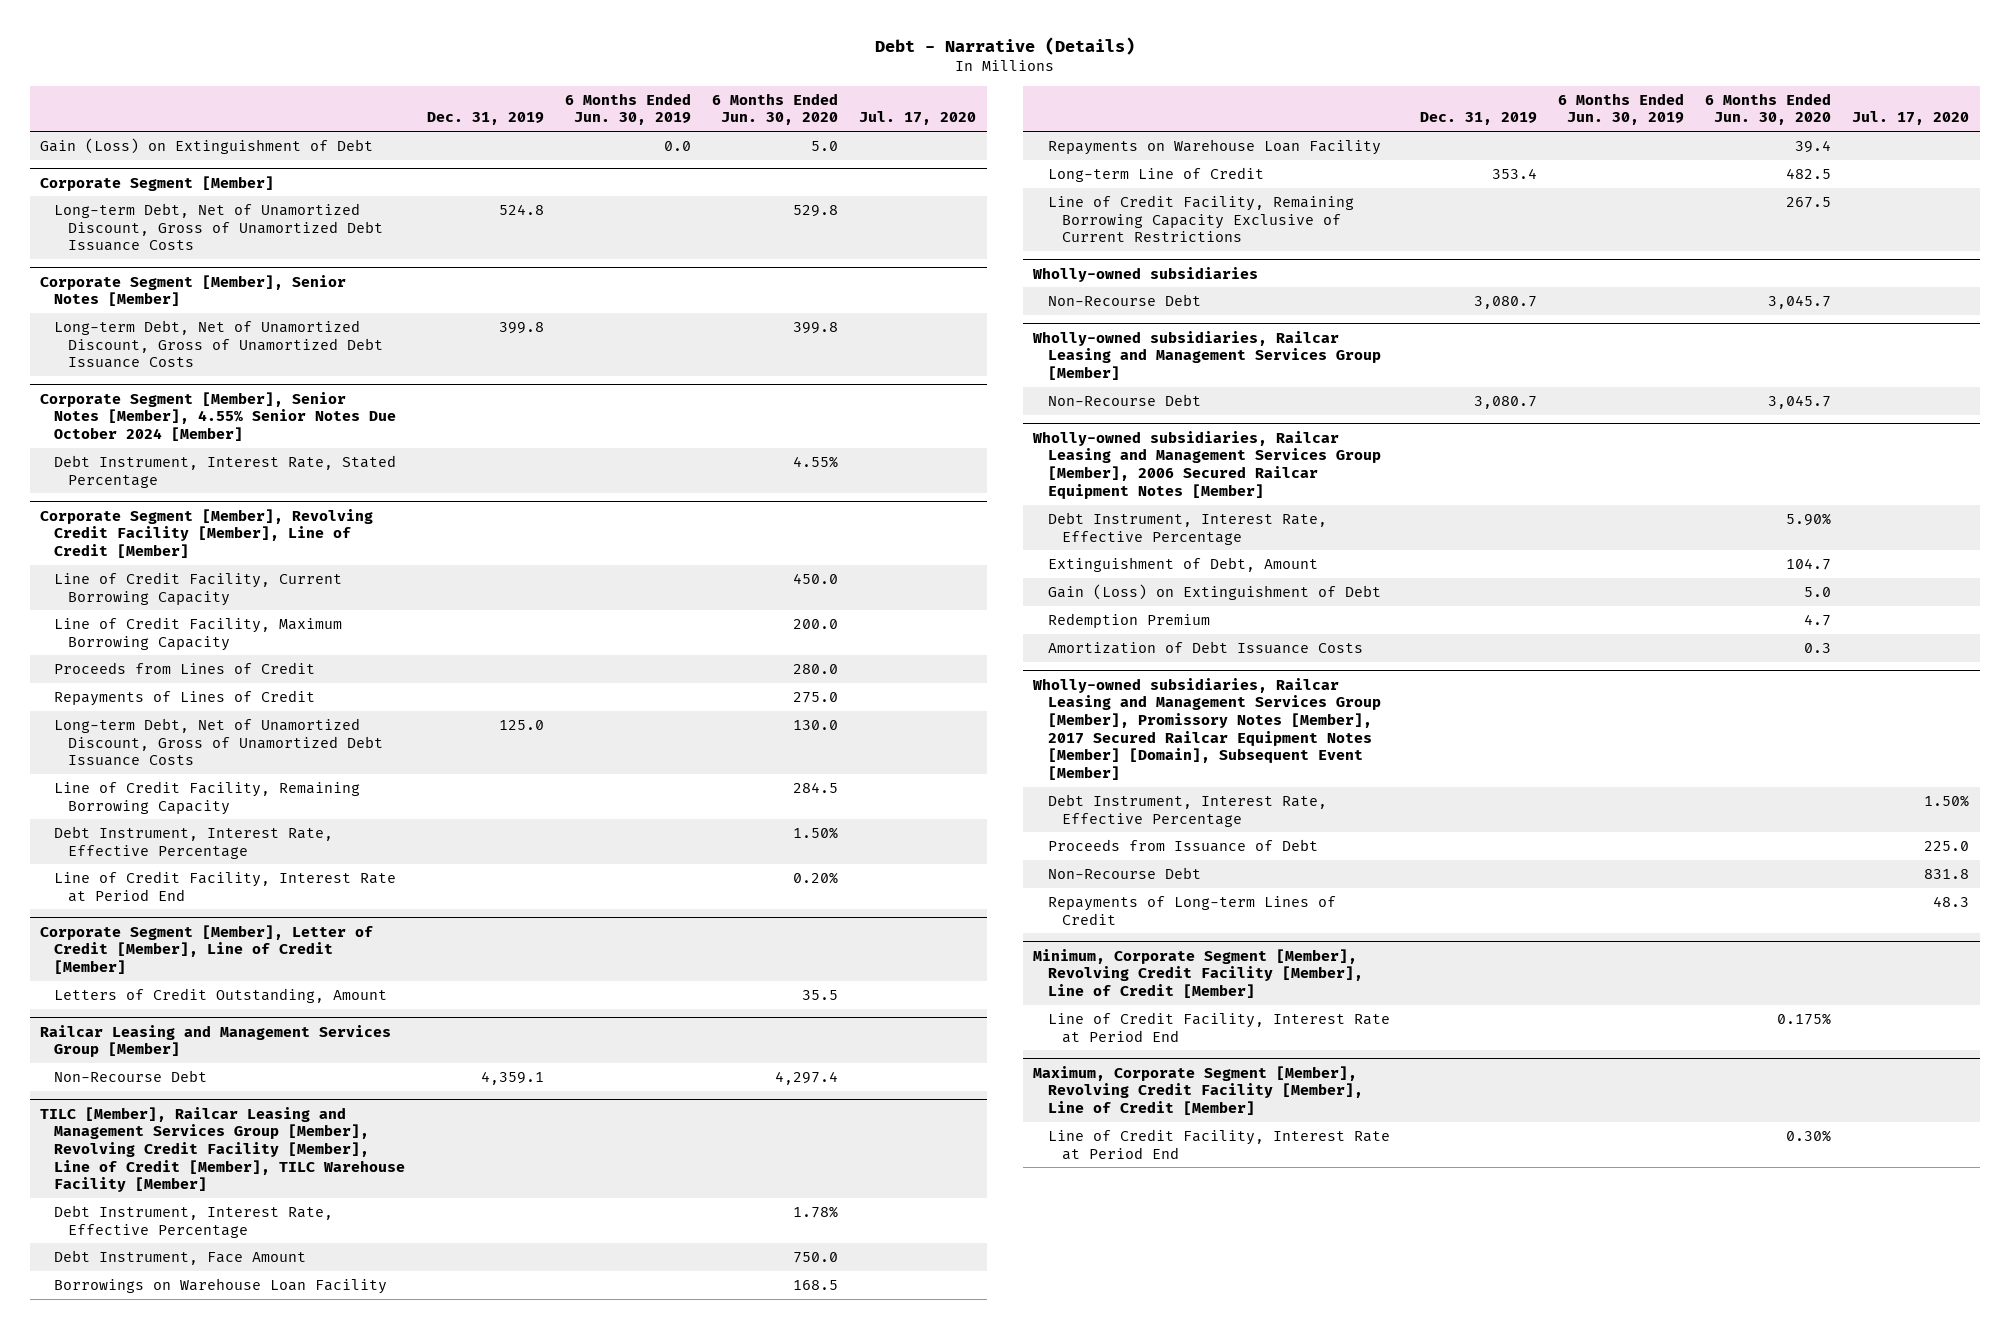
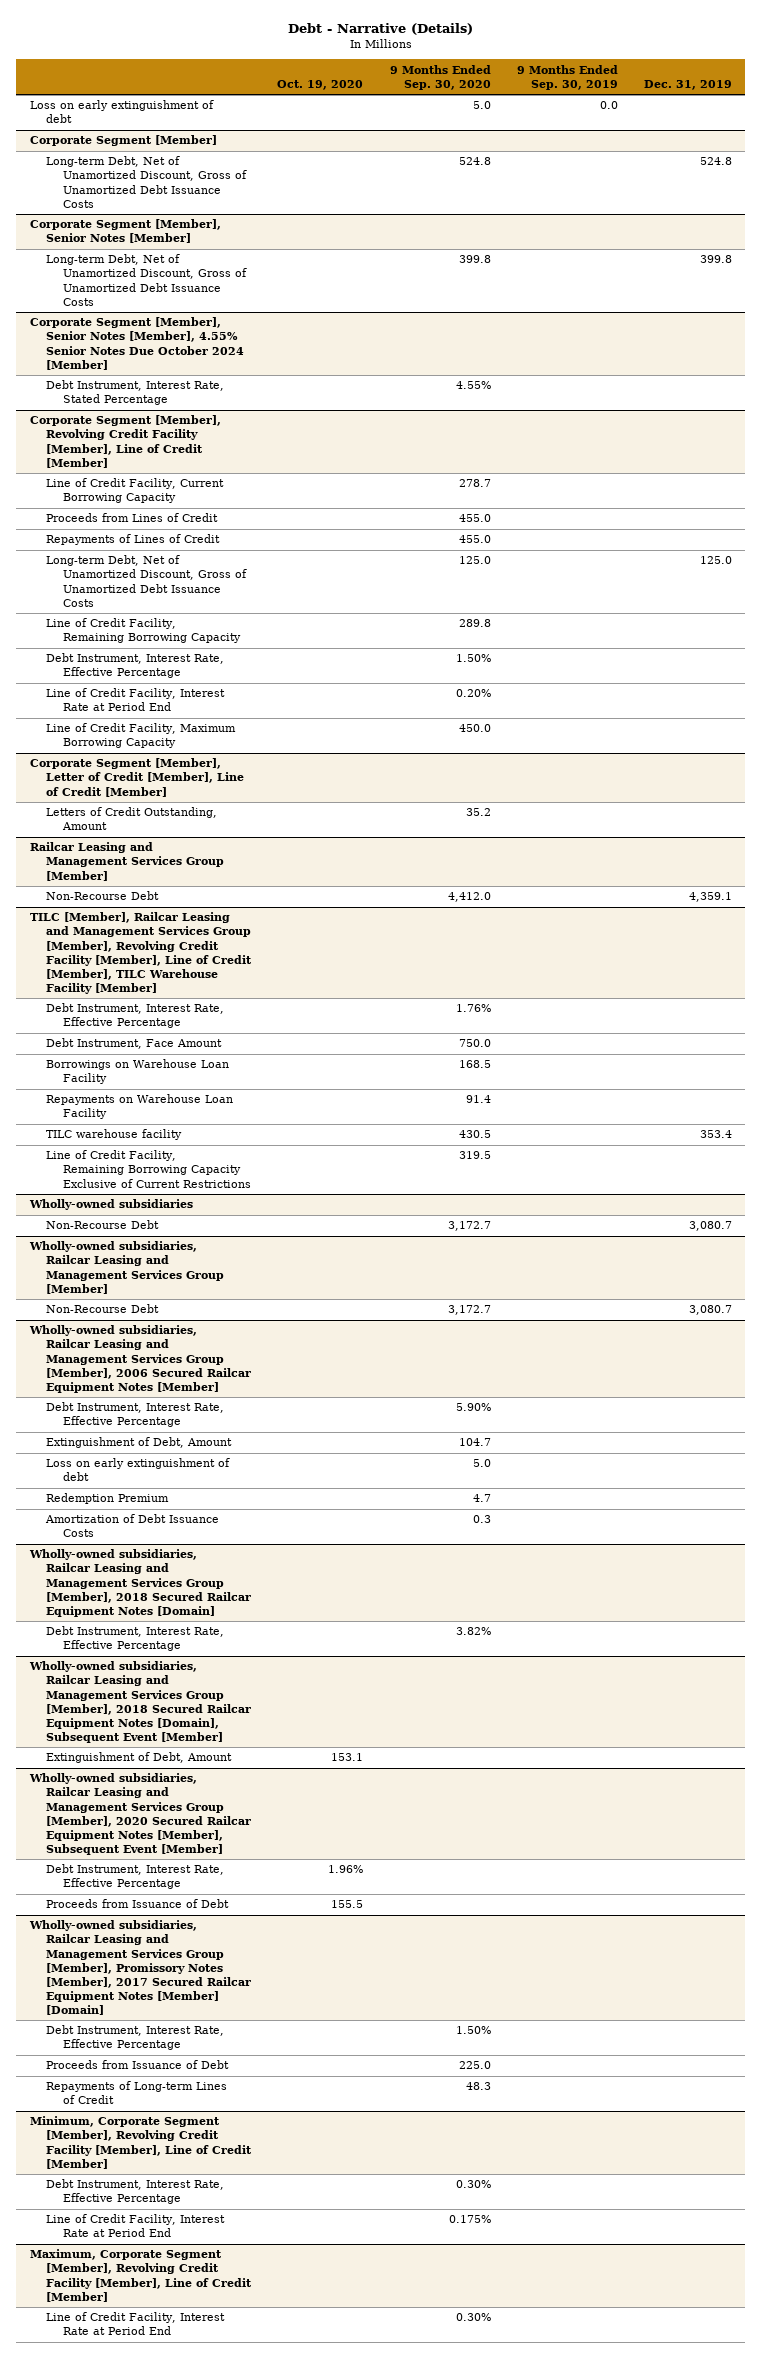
[564,92,691,126] 6 Months Ended Jun. 30, 2019 -> none
[711,92,838,126] 6 Months Ended Jun. 30, 2020 -> none
[859,111,977,126] Jul. 17, 2020 -> none
none -> [277,79,364,90] Oct. 19, 2020
none -> [389,64,491,90] 9 Months Ended Sep. 30, 2020
none -> [516,64,618,90] 9 Months Ended Sep. 30, 2019
[40,137,374,154] Gain (Loss) on Extinguishment of Debt -> [29,100,214,124] Loss on early extinguishment of debt
[54,616,343,651] Line of Credit Facility, Maximum Borrowing Capacity -> [46,723,237,749] Line of Credit Facility, Maximum Borrowing Capacity
[1047,166,1264,182] Long-term Line of Credit -> [46,1129,183,1141] TILC warehouse facility
[1047,583,1381,600] Gain (Loss) on Extinguishment of Debt -> [46,1458,231,1482] Loss on early extinguishment of debt
none -> [28,1549,252,1617] Wholly-owned subsidiaries, Railcar Leasing and Management Services Group [Member], 2018 Secured Railcar Equipment Notes [Domain]
none -> [46,1626,225,1652] Debt Instrument, Interest Rate, Effective Percentage
none -> [28,1661,252,1743] Wholly-owned subsidiaries, Railcar Leasing and Management Services Group [Member], 2018 Secured Railcar Equipment Notes [Domain], Subsequent Event [Member]
none -> [46,1752,233,1764] Extinguishment of Debt, Amount
none -> [28,1773,252,1855] Wholly-owned subsidiaries, Railcar Leasing and Management Services Group [Member], 2020 Secured Railcar Equipment Notes [Member], Subsequent Event [Member]
none -> [46,1864,225,1890] Debt Instrument, Interest Rate, Effective Percentage
none -> [46,1899,230,1909] Proceeds from Issuance of Debt
[1032,677,1381,781] Wholly-owned subsidiaries, Railcar Leasing and Management Services Group [Member], Promissory Notes [Member], 2017 Secured Railcar Equipment Notes [Member] [Domain], Subsequent Event [Member] -> [28,1920,252,2016] Wholly-owned subsidiaries, Railcar Leasing and Management Services Group [Member], Promissory Notes [Member], 2017 Secured Railcar Equipment Notes [Member] [Domain]
[1047,866,1201,879] Non-Recourse Debt -> none
none -> [46,2179,225,2205] Debt Instrument, Interest Rate, Effective Percentage

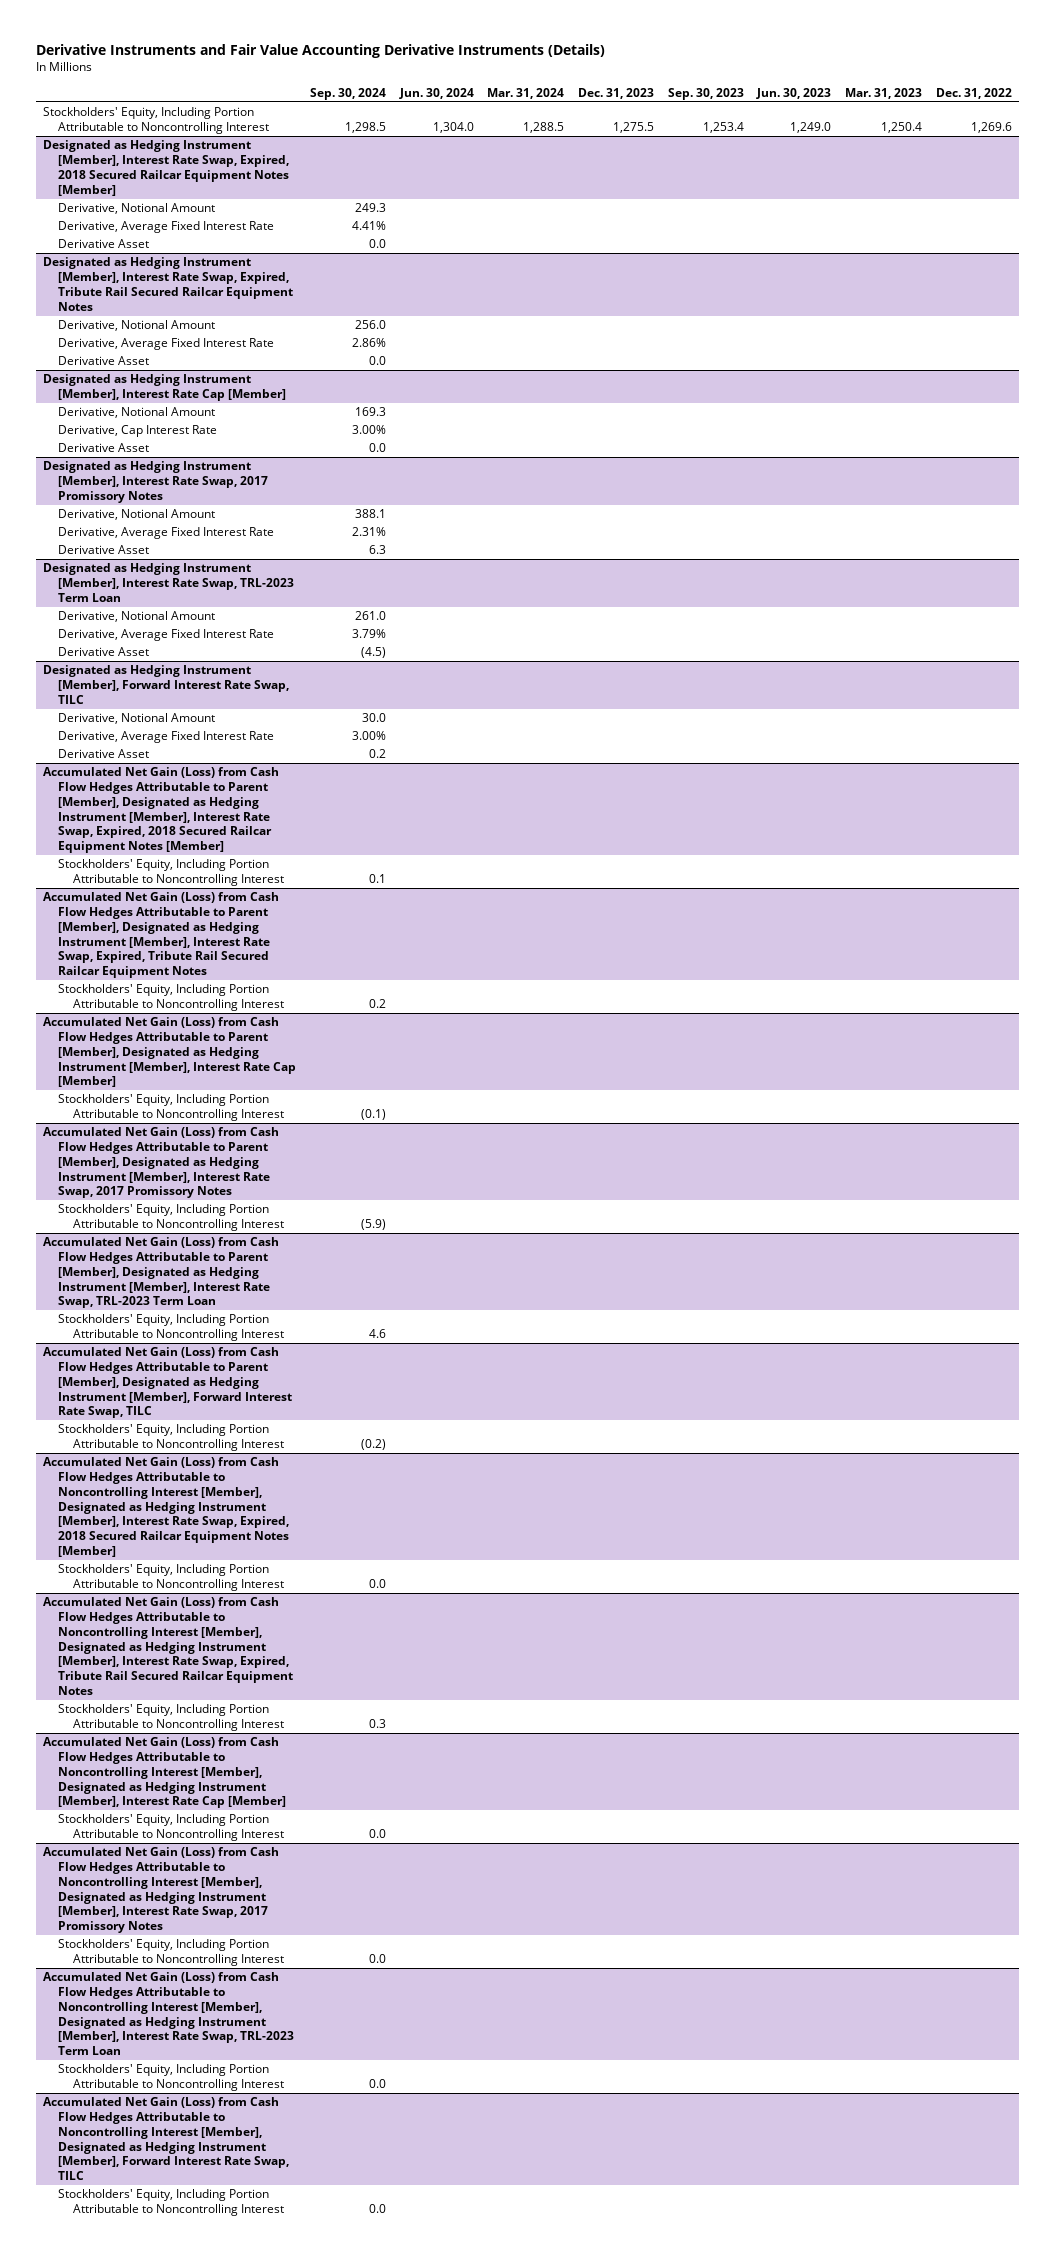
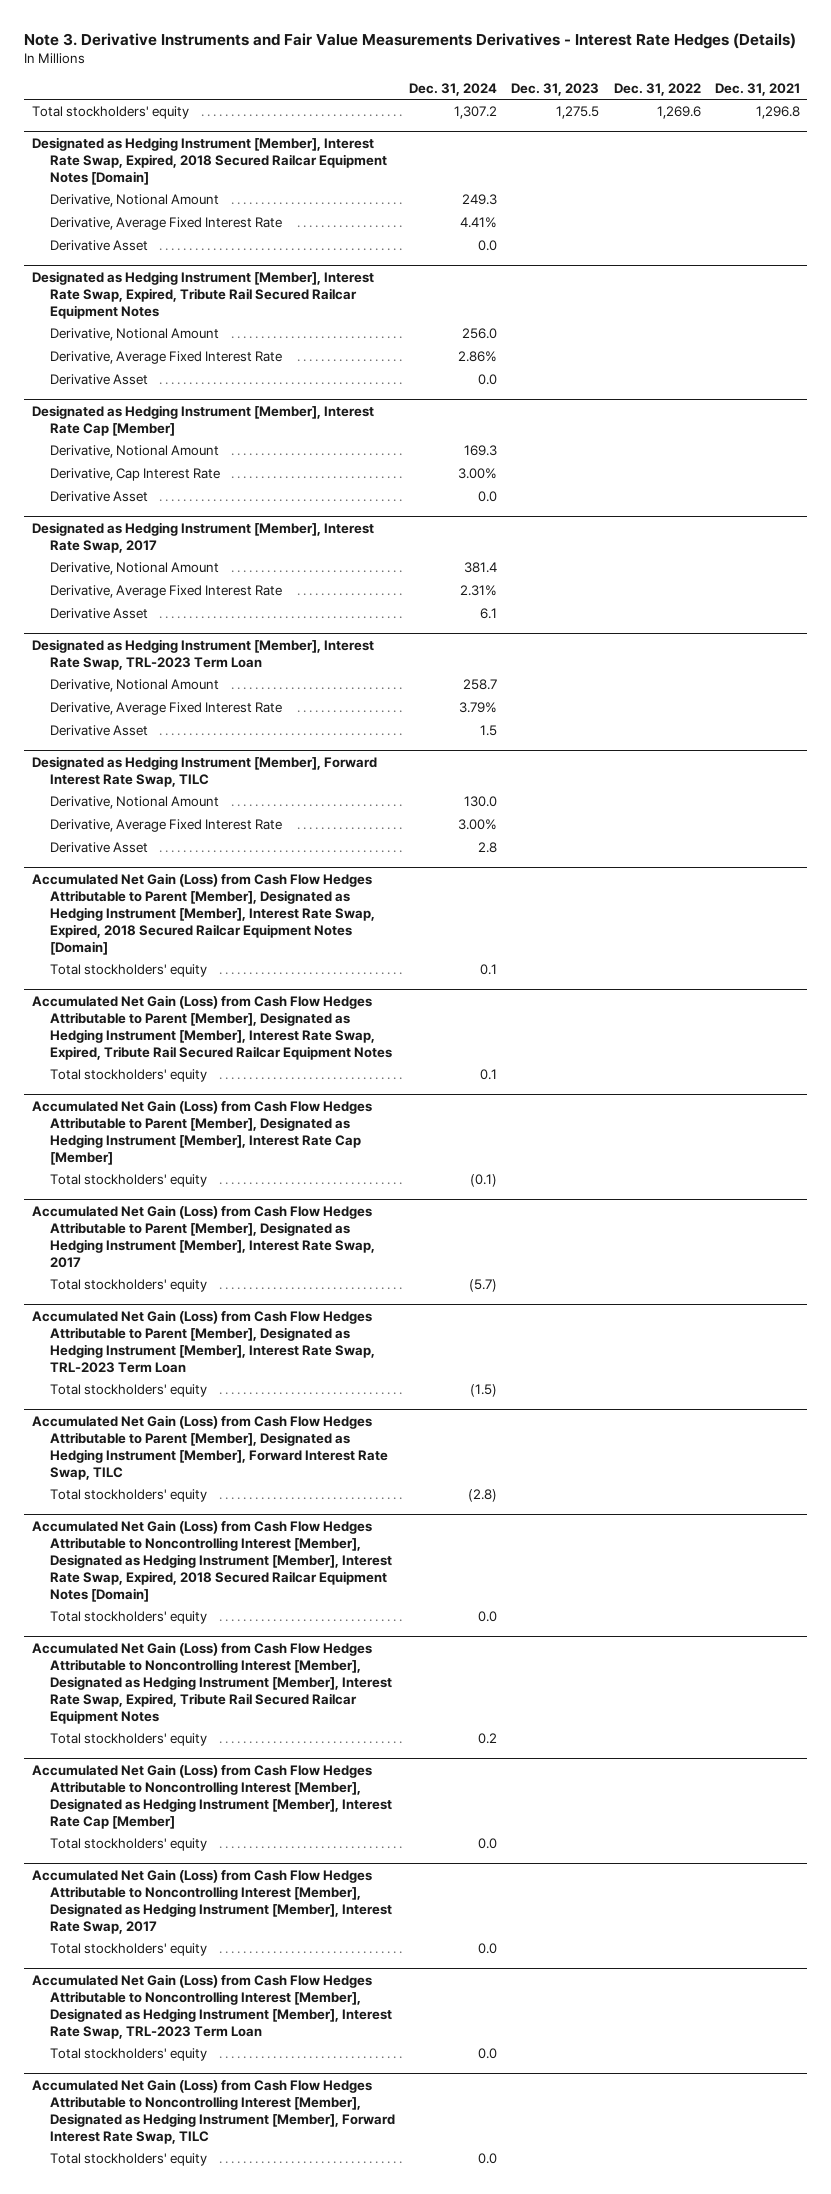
[36,43,606,58] Derivative Instruments and Fair Value Accounting Derivative Instruments (Details) -> [24,33,797,50] Note 3. Derivative Instruments and Fair Value Measurements Derivatives - Interest Rate Hedges (Details)
[309,87,386,100] Sep. 30, 2024 -> none
[398,87,474,99] Jun. 30, 2024 -> none
[487,87,565,99] Mar. 31, 2024 -> none
[667,87,744,100] Sep. 30, 2023 -> none
[756,87,832,99] Jun. 30, 2023 -> none
[845,87,923,99] Mar. 31, 2023 -> none
none -> [409,82,498,96] Dec. 31, 2024
none -> [714,82,800,96] Dec. 31, 2021
[43,107,270,135] Stockholders' Equity, Including Portion Attributable to Noncontrolling Interest -> [31,106,189,120] Total stockholders' equity
[43,140,290,196] Designated as Hedging Instrument [Member], Interest Rate Swap, Expired, 2018 Secured Railcar Equipment Notes [Member] -> [31,136,387,185] Designated as Hedging Instrument [Member], Interest Rate Swap, Expired, 2018 Secured Railcar Equipment Notes [Domain]
[43,461,269,503] Designated as Hedging Instrument [Member], Interest Rate Swap, 2017 Promissory Notes -> [31,521,374,553] Designated as Hedging Instrument [Member], Interest Rate Swap, 2017
[43,767,280,853] Accumulated Net Gain (Loss) from Cash Flow Hedges Attributable to Parent [Member], Designated as Hedging Instrument [Member], Interest Rate Swap, Expired, 2018 Secured Railcar Equipment Notes [Member] -> [31,872,375,955] Accumulated Net Gain (Loss) from Cash Flow Hedges Attributable to Parent [Member], Designated as Hedging Instrument [Member], Interest Rate Swap, Expired, 2018 Secured Railcar Equipment Notes [Domain]
[58,859,285,887] Stockholders' Equity, Including Portion Attributable to Noncontrolling Interest -> [49,964,207,978] Total stockholders' equity
[58,984,285,1012] Stockholders' Equity, Including Portion Attributable to Noncontrolling Interest -> [49,1069,207,1083] Total stockholders' equity
[58,1094,285,1122] Stockholders' Equity, Including Portion Attributable to Noncontrolling Interest -> [49,1174,207,1188] Total stockholders' equity
[43,1127,280,1199] Accumulated Net Gain (Loss) from Cash Flow Hedges Attributable to Parent [Member], Designated as Hedging Instrument [Member], Interest Rate Swap, 2017 Promissory Notes -> [31,1204,375,1268] Accumulated Net Gain (Loss) from Cash Flow Hedges Attributable to Parent [Member], Designated as Hedging Instrument [Member], Interest Rate Swap, 2017
[58,1204,285,1232] Stockholders' Equity, Including Portion Attributable to Noncontrolling Interest -> [49,1279,207,1293] Total stockholders' equity
[58,1314,285,1342] Stockholders' Equity, Including Portion Attributable to Noncontrolling Interest -> [49,1384,207,1398] Total stockholders' equity
[58,1424,285,1452] Stockholders' Equity, Including Portion Attributable to Noncontrolling Interest -> [49,1489,207,1503] Total stockholders' equity
[43,1457,290,1557] Accumulated Net Gain (Loss) from Cash Flow Hedges Attributable to Noncontrolling Interest [Member], Designated as Hedging Instrument [Member], Interest Rate Swap, Expired, 2018 Secured Railcar Equipment Notes [Member] -> [31,1519,392,1602] Accumulated Net Gain (Loss) from Cash Flow Hedges Attributable to Noncontrolling Interest [Member], Designated as Hedging Instrument [Member], Interest Rate Swap, Expired, 2018 Secured Railcar Equipment Notes [Domain]
[58,1564,285,1592] Stockholders' Equity, Including Portion Attributable to Noncontrolling Interest -> [49,1611,207,1625] Total stockholders' equity
[58,1704,285,1732] Stockholders' Equity, Including Portion Attributable to Noncontrolling Interest -> [49,1733,207,1747] Total stockholders' equity
[58,1814,285,1842] Stockholders' Equity, Including Portion Attributable to Noncontrolling Interest -> [49,1838,207,1852] Total stockholders' equity
[43,1847,280,1933] Accumulated Net Gain (Loss) from Cash Flow Hedges Attributable to Noncontrolling Interest [Member], Designated as Hedging Instrument [Member], Interest Rate Swap, 2017 Promissory Notes -> [31,1868,392,1934] Accumulated Net Gain (Loss) from Cash Flow Hedges Attributable to Noncontrolling Interest [Member], Designated as Hedging Instrument [Member], Interest Rate Swap, 2017
[58,1939,285,1967] Stockholders' Equity, Including Portion Attributable to Noncontrolling Interest -> [49,1943,207,1957] Total stockholders' equity
[58,2064,285,2092] Stockholders' Equity, Including Portion Attributable to Noncontrolling Interest -> [49,2048,207,2062] Total stockholders' equity
[58,2189,285,2217] Stockholders' Equity, Including Portion Attributable to Noncontrolling Interest -> [49,2153,207,2167] Total stockholders' equity

